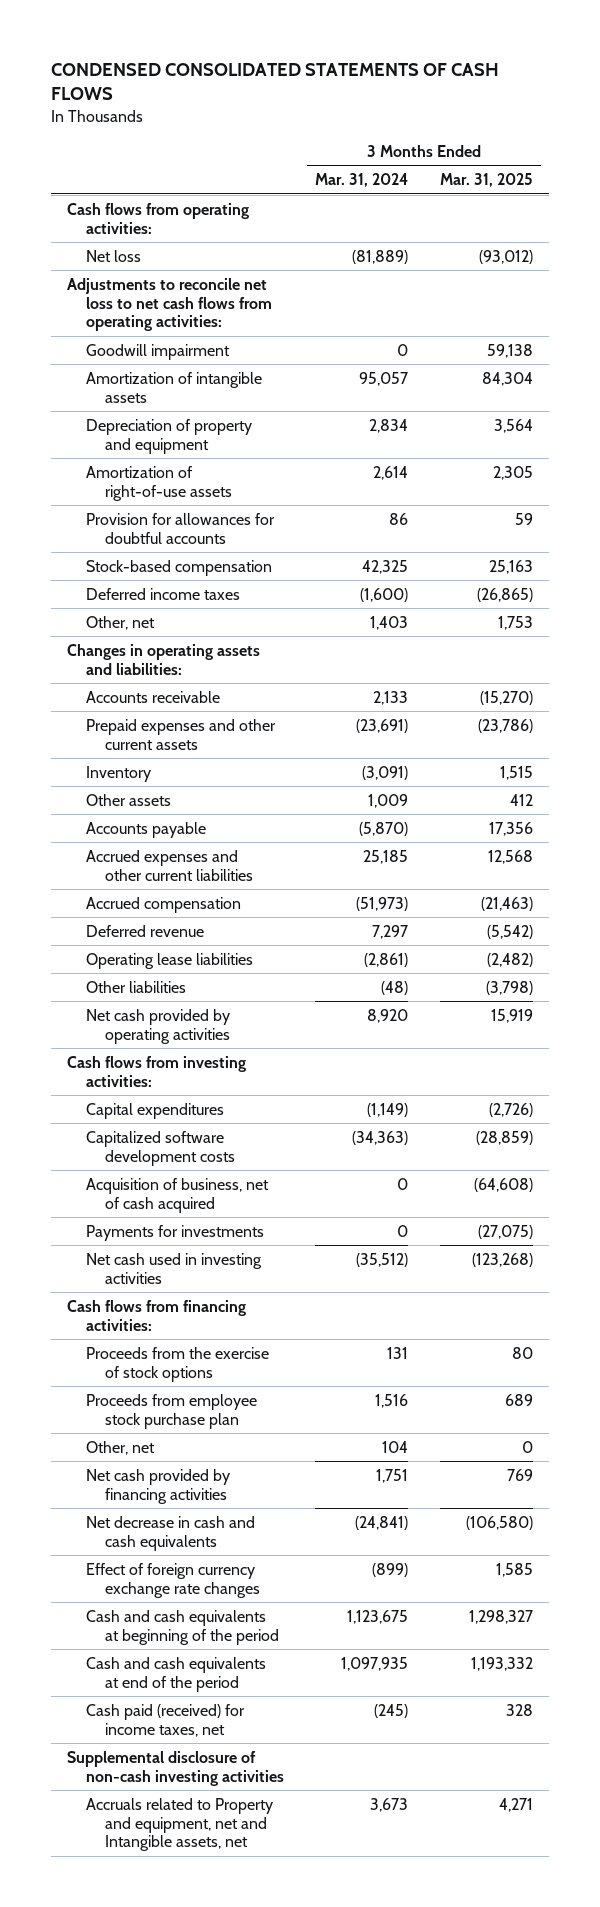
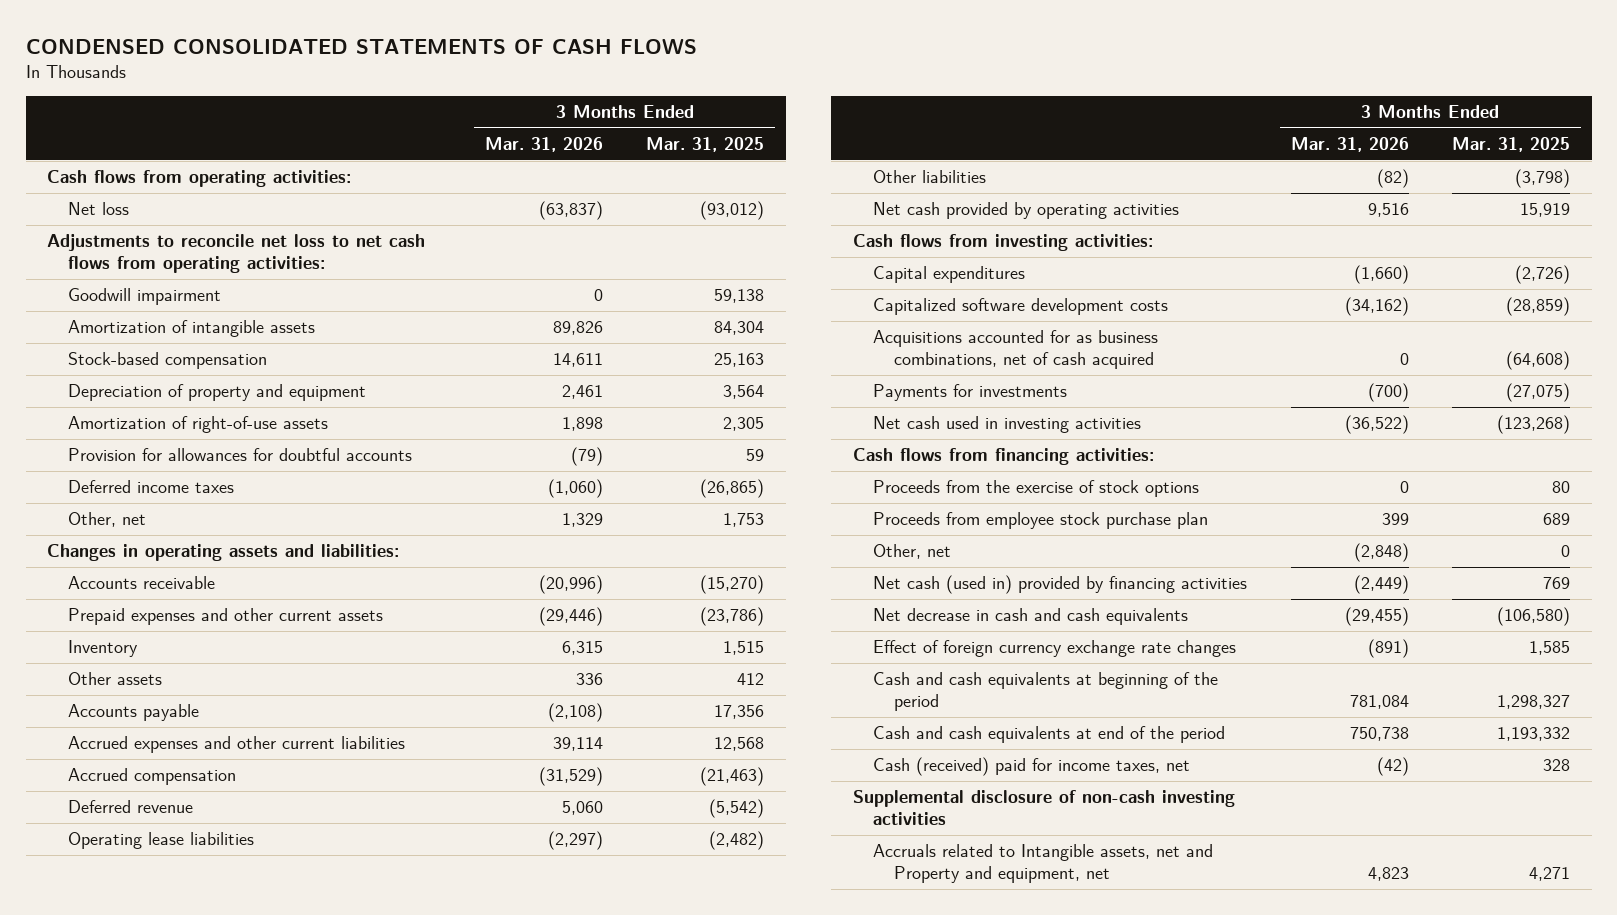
[315,173,409,188] Mar. 31, 2024 -> none
none -> [485,137,604,153] Mar. 31, 2026
[85,559,272,576] Stock-based compensation -> [67,352,267,370] Stock-based compensation
[85,1177,269,1213] Acquisition of business, net of cash acquired -> [873,330,1159,370] Acquisitions accounted for as business combinations, net of cash acquired
[85,1468,230,1504] Net cash provided by financing activities -> [873,575,1248,595] Net cash (used in) provided by financing activities
[85,1703,245,1737] Cash paid (received) for income taxes, net -> [873,757,1191,777] Cash (received) paid for income taxes, net
[85,1797,273,1852] Accruals related to Property and equipment, net and Intangible assets, net -> [873,844,1214,884] Accruals related to Intangible assets, net and Property and equipment, net

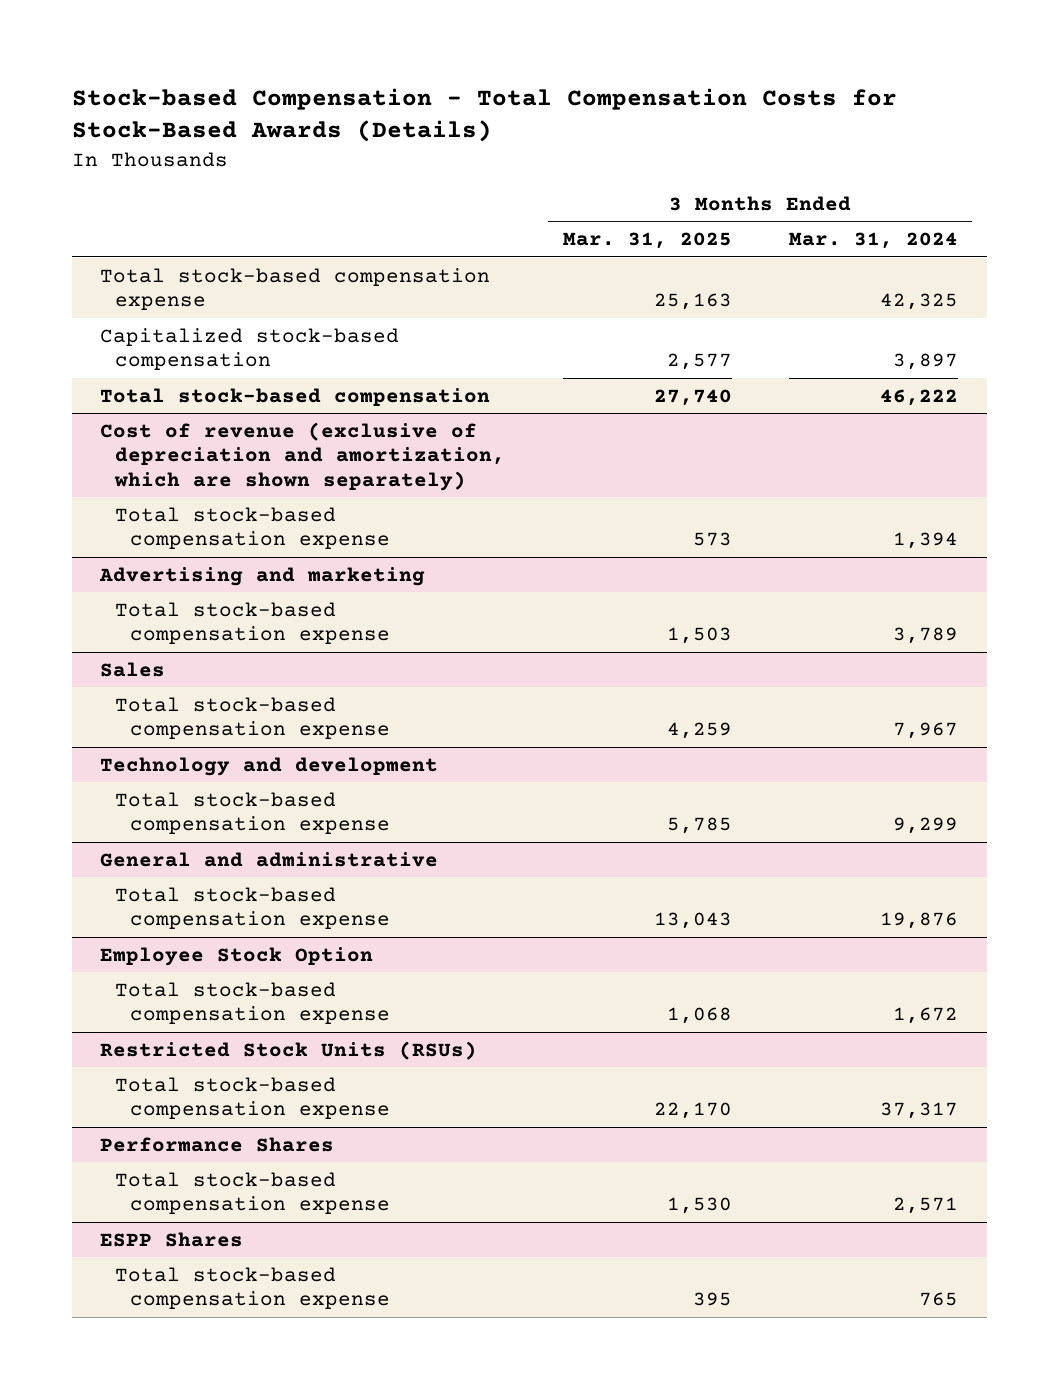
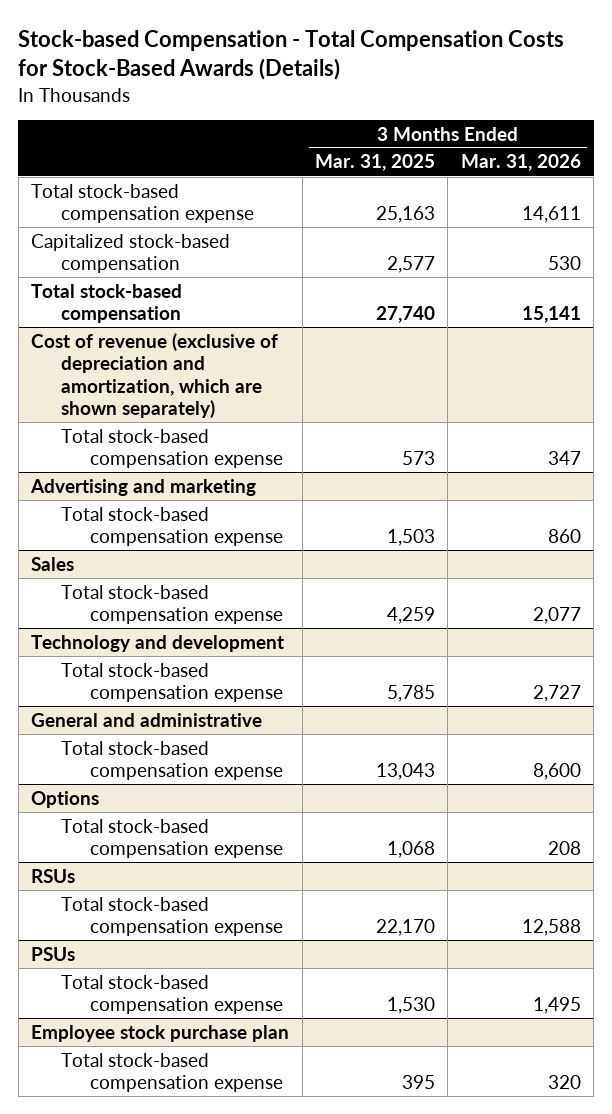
[789,232,959,250] Mar. 31, 2024 -> none
none -> [460,154,581,172] Mar. 31, 2026
[100,946,374,966] Employee Stock Option -> [31,790,100,808] Options
[100,1040,478,1060] Restricted Stock Units (RSUs) -> [31,868,76,883] RSUs
[100,1136,335,1152] Performance Shares -> [31,946,76,961] PSUs
[100,1231,244,1247] ESPP Shares -> [31,1024,290,1042] Employee stock purchase plan

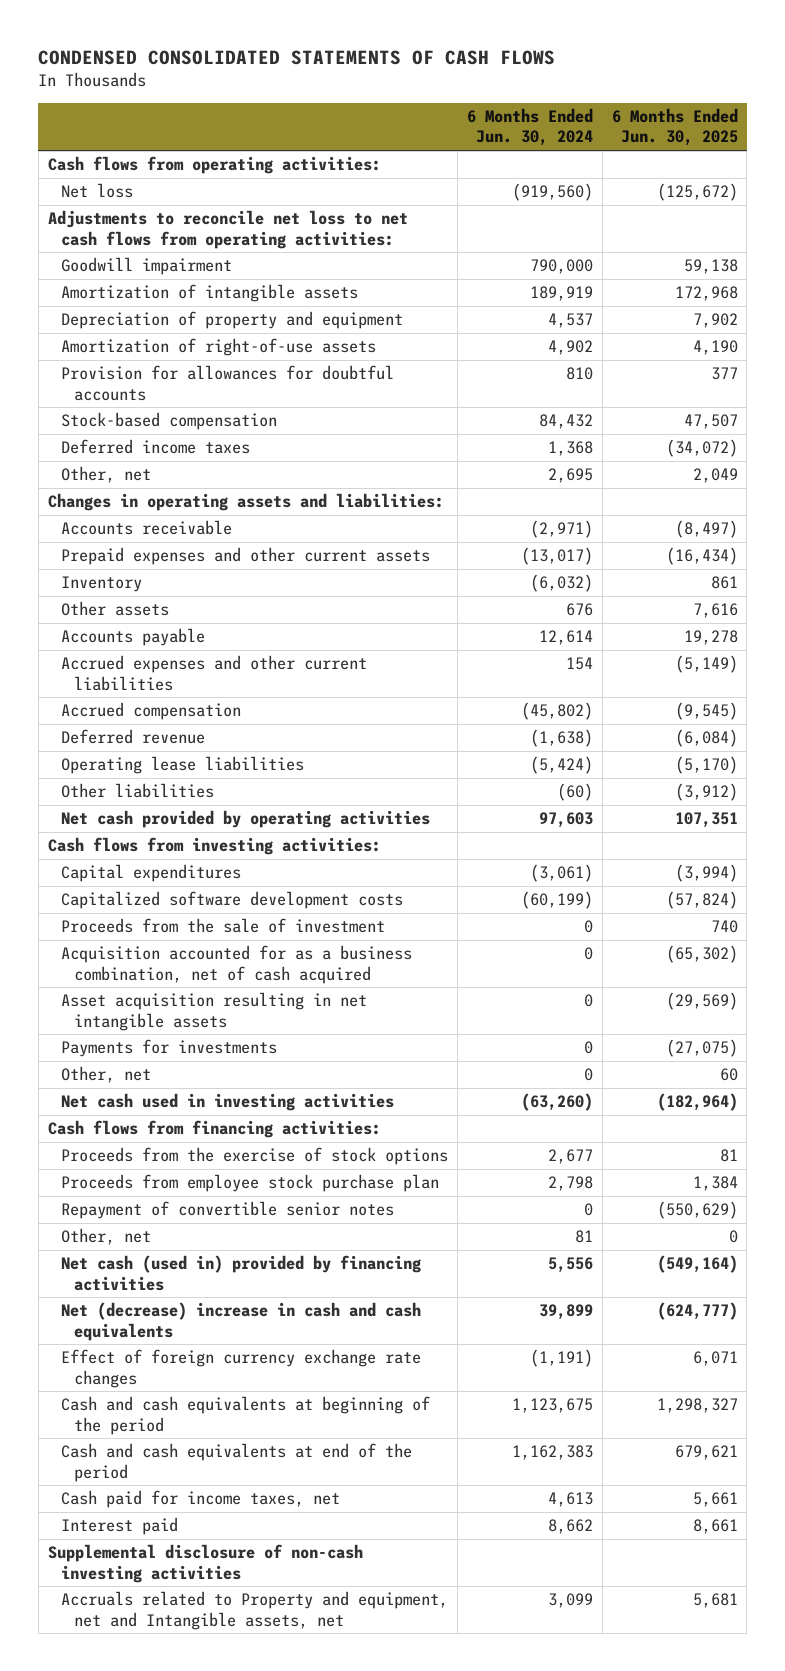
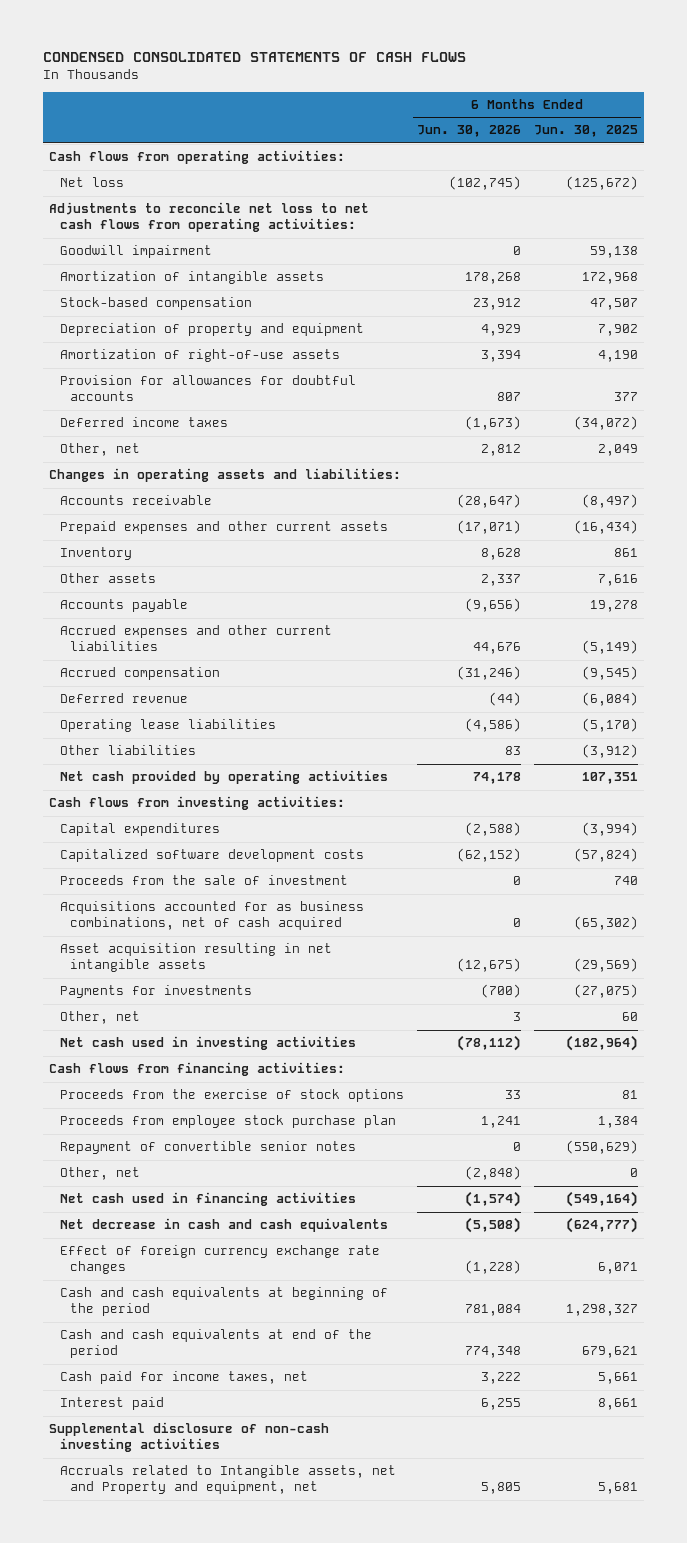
[466,108,593,147] 6 Months Ended Jun. 30, 2024 -> none
none -> [416,125,521,138] Jun. 30, 2026
[61,412,278,431] Stock-based compensation -> [59,297,252,311] Stock-based compensation
[61,945,413,984] Acquisition accounted for as a business combination, net of cash acquired -> [59,901,364,931] Acquisitions accounted for as business combinations, net of cash acquired
[61,1255,422,1291] Net cash (used in) provided by financing activities -> [59,1192,356,1207] Net cash used in financing activities
[61,1302,422,1341] Net (decrease) increase in cash and cash equivalents -> [59,1218,388,1233] Net decrease in cash and cash equivalents
[61,1591,449,1630] Accruals related to Property and equipment, net and Intangible assets, net -> [59,1465,396,1495] Accruals related to Intangible assets, net and Property and equipment, net

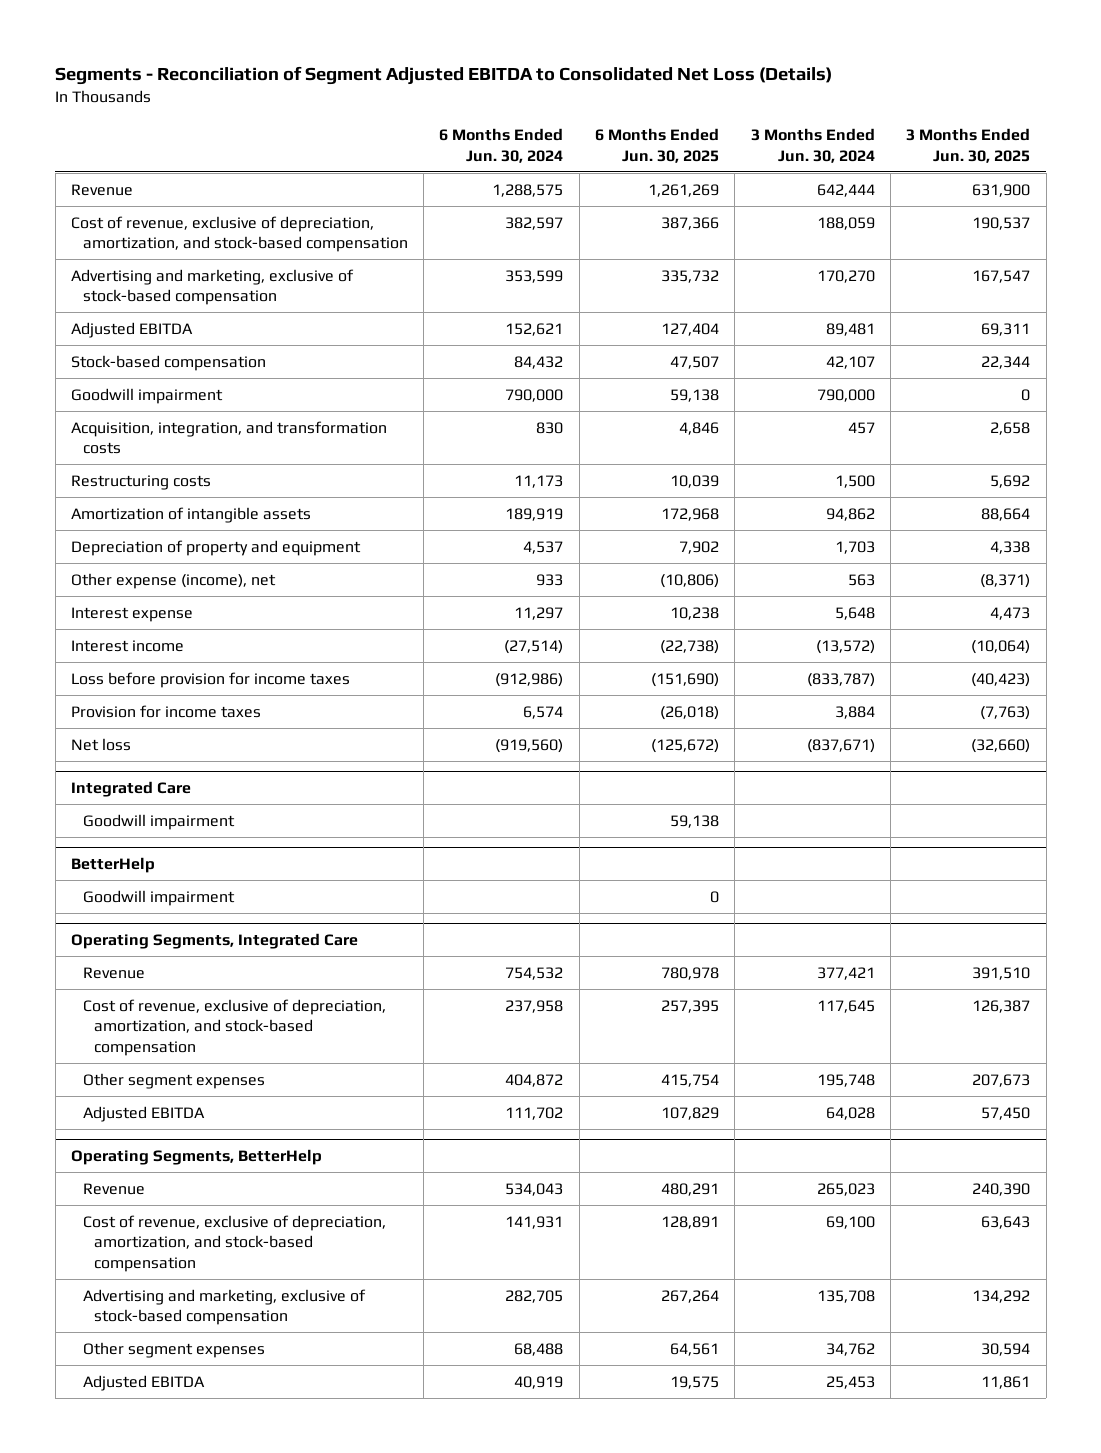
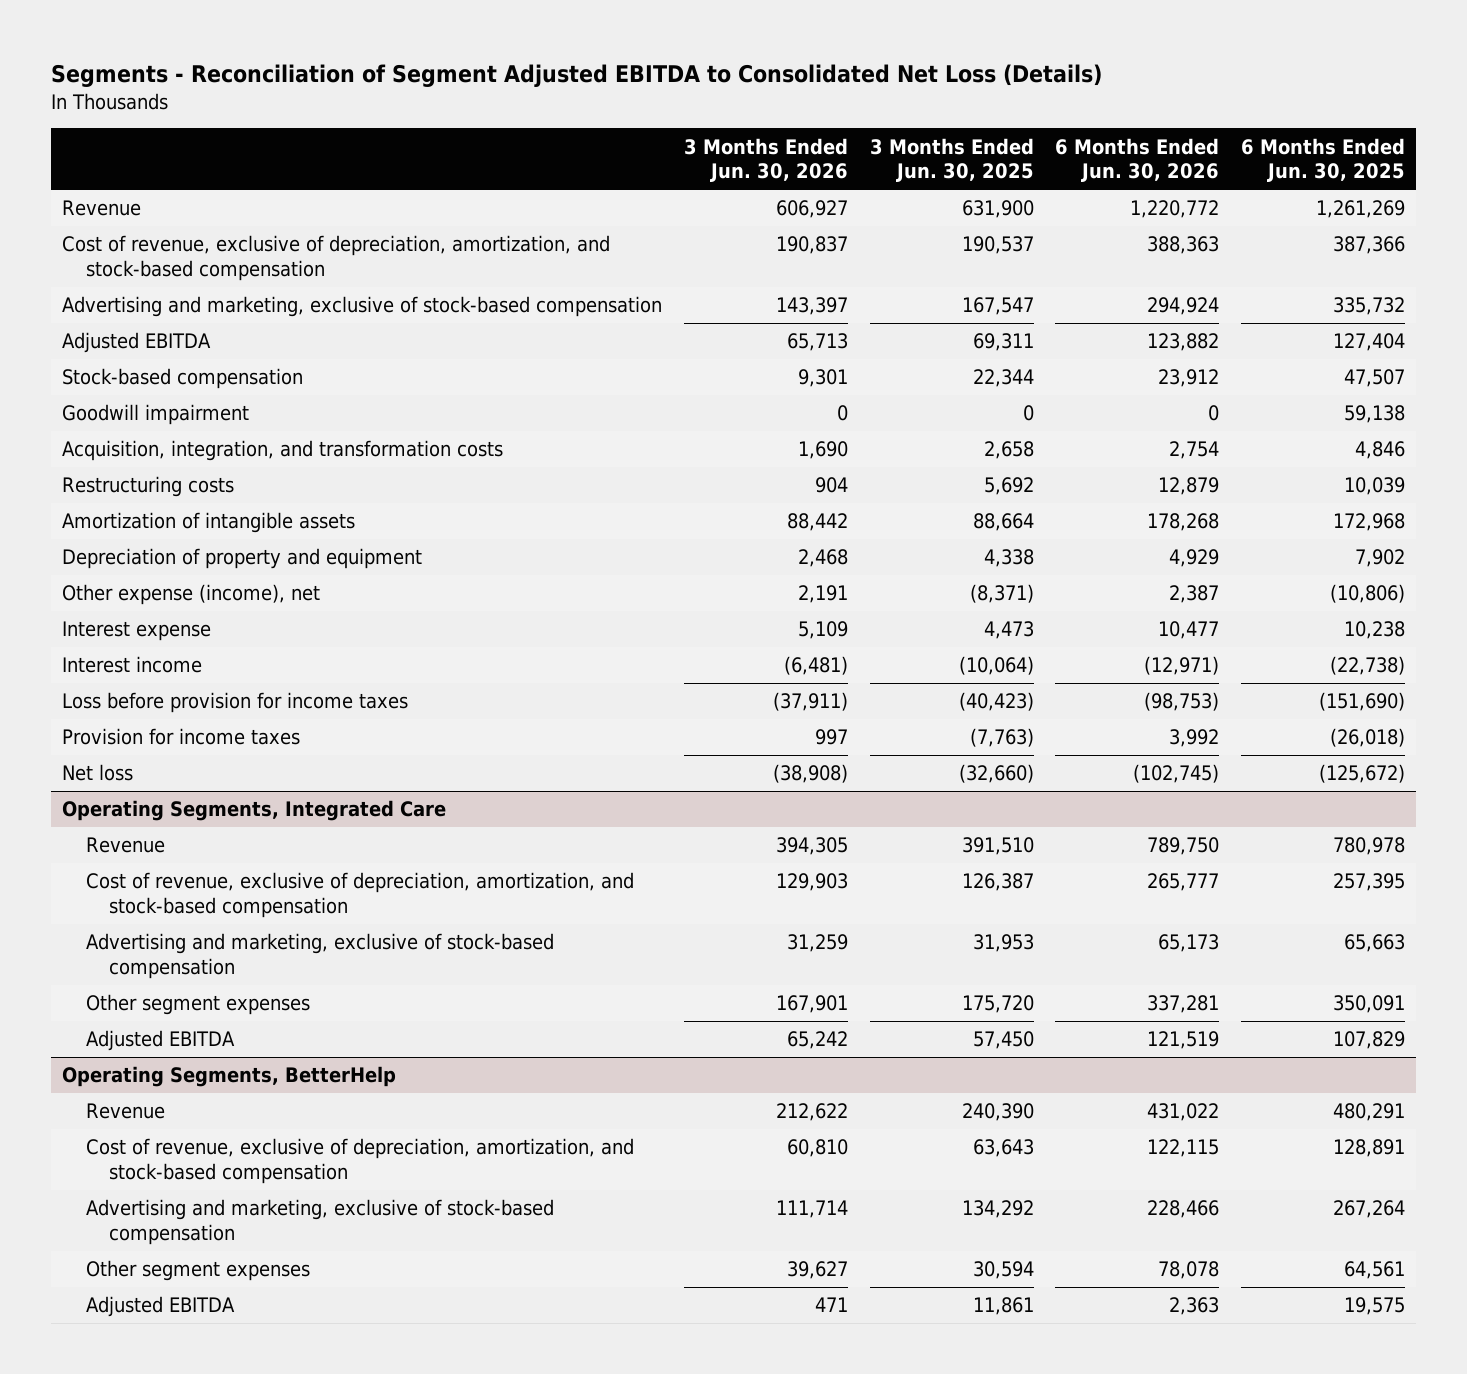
[439,127,564,163] 6 Months Ended Jun. 30, 2024 -> none
[750,127,875,163] 3 Months Ended Jun. 30, 2024 -> none
none -> [683,137,848,183] 3 Months Ended Jun. 30, 2026
none -> [1055,137,1220,183] 6 Months Ended Jun. 30, 2026
[71,780,192,797] Integrated Care -> none
[82,813,235,830] Goodwill impairment -> none
[71,856,156,873] BetterHelp -> none
[82,889,235,906] Goodwill impairment -> none
none -> [85,933,554,980] Advertising and marketing, exclusive of stock-based compensation
[660,1073,719,1087] 415,754 -> [1332,995,1405,1014] 350,091
[972,1073,1031,1087] 207,673 -> [961,995,1034,1014] 175,720

